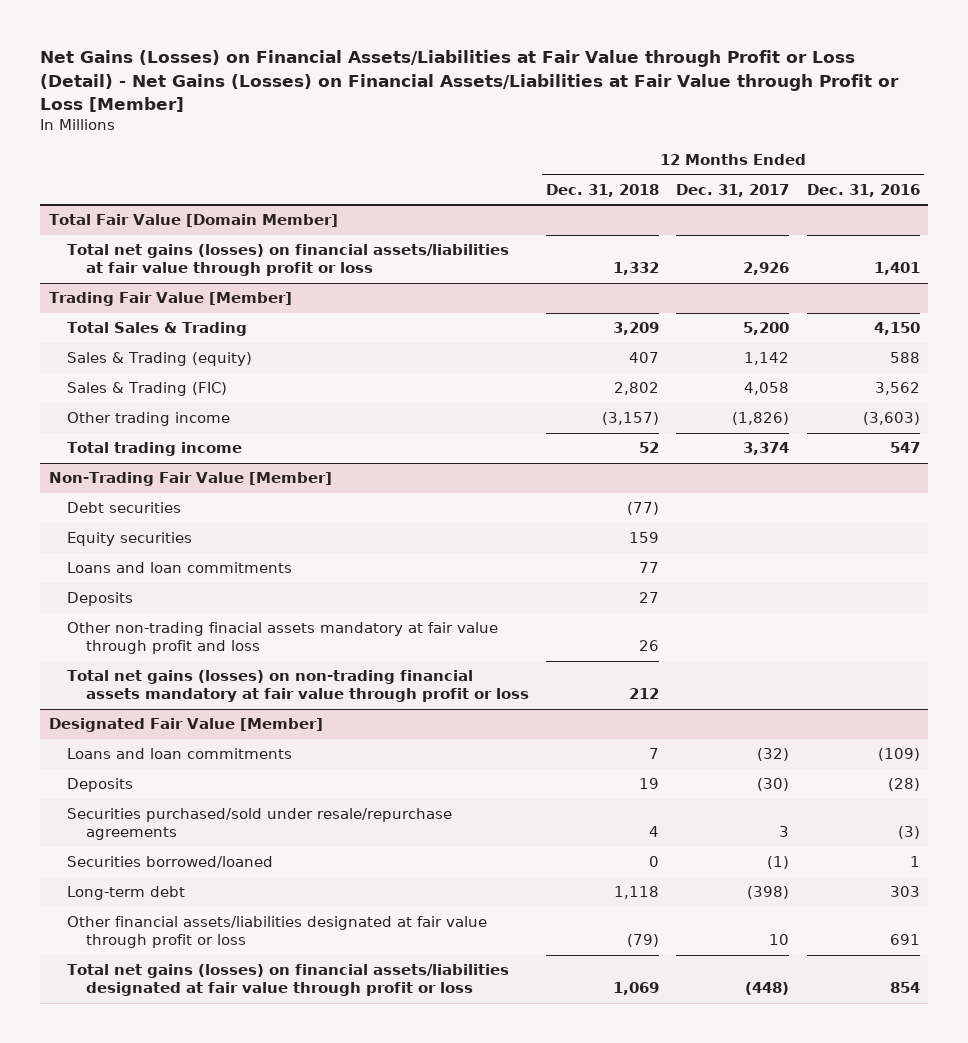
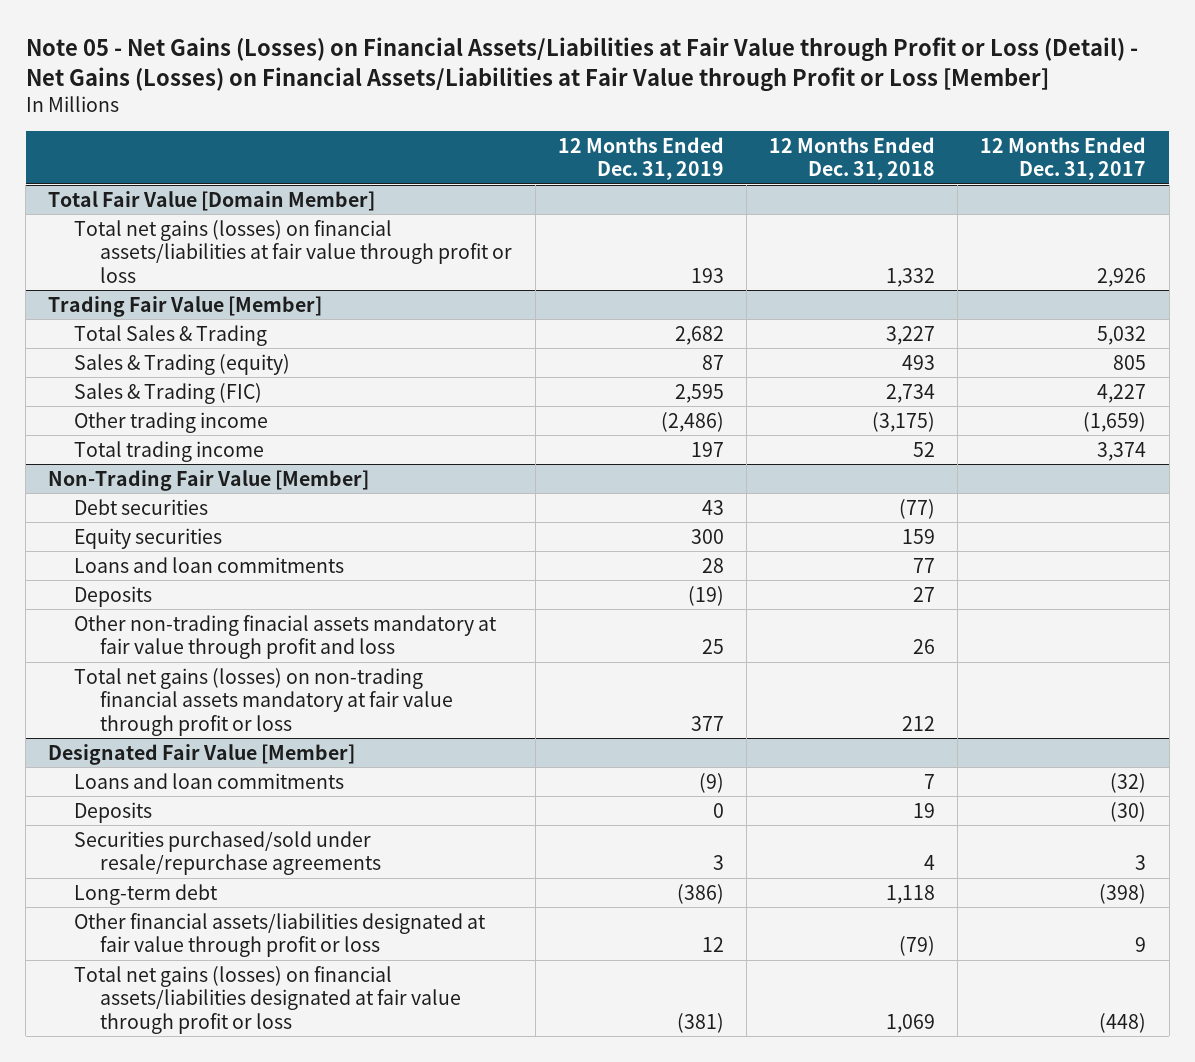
[40,50,900,112] Net Gains (Losses) on Financial Assets/Liabilities at Fair Value through Profit or Loss (Detail) - Net Gains (Losses) on Financial Assets/Liabilities at Fair Value through Profit or Loss [Member] -> [25,36,1138,92] Note 05 - Net Gains (Losses) on Financial Assets/Liabilities at Fair Value through Profit or Loss (Detail) - Net Gains (Losses) on Financial Assets/Liabilities at Fair Value through Profit or Loss [Member]
[806,184,920,198] Dec. 31, 2016 -> none
none -> [557,136,724,181] 12 Months Ended Dec. 31, 2019
[612,322,659,336] 3,209 -> [886,325,936,345] 3,227
[743,322,790,336] 5,200 -> [1097,325,1147,345] 5,032
[628,352,659,364] 407 -> [902,354,936,370] 493
[744,352,790,366] 1,142 -> [1113,354,1147,370] 805
[613,382,659,396] 2,802 -> [886,383,936,403] 2,734
[744,382,790,396] 4,058 -> [1097,383,1147,403] 4,227
[601,412,659,426] (3,157) -> [872,411,936,432] (3,175)
[732,412,790,426] (1,826) -> [1083,411,1147,432] (1,659)
[67,856,274,869] Securities borrowed/loaned -> none
[769,934,790,946] 10 -> [1135,937,1147,953] 9

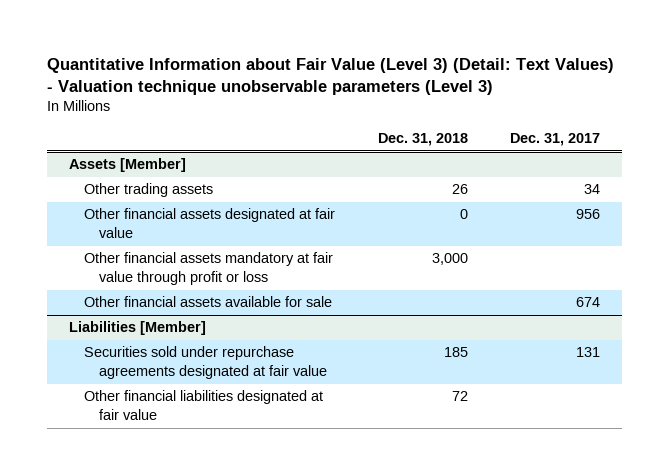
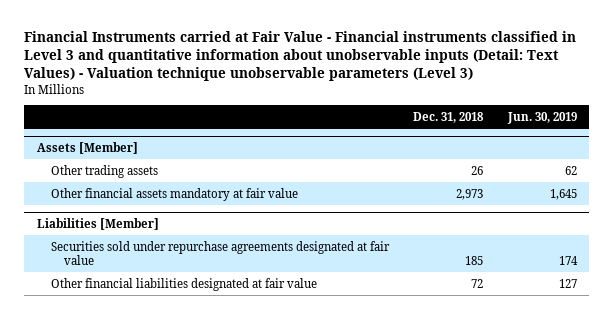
[47,57,615,96] Quantitative Information about Fair Value (Level 3) (Detail: Text Values) - Valuation technique unobservable parameters (Level 3) -> [24,31,577,82] Financial Instruments carried at Fair Value - Financial instruments classified in Level 3 and quantitative information about unobservable inputs (Detail: Text Values) - Valuation technique unobservable parameters (Level 3)
[510,133,601,147] Dec. 31, 2017 -> none
none -> [506,111,577,124] Jun. 30, 2019
[83,252,333,286] Other financial assets mandatory at fair value through profit or loss -> none
[83,296,332,308] Other financial assets available for sale -> none
[83,208,335,239] Other financial assets designated at fair value -> [50,187,298,201] Other financial assets mandatory at fair value
[459,209,468,220] 0 -> [456,188,484,200] 2,973

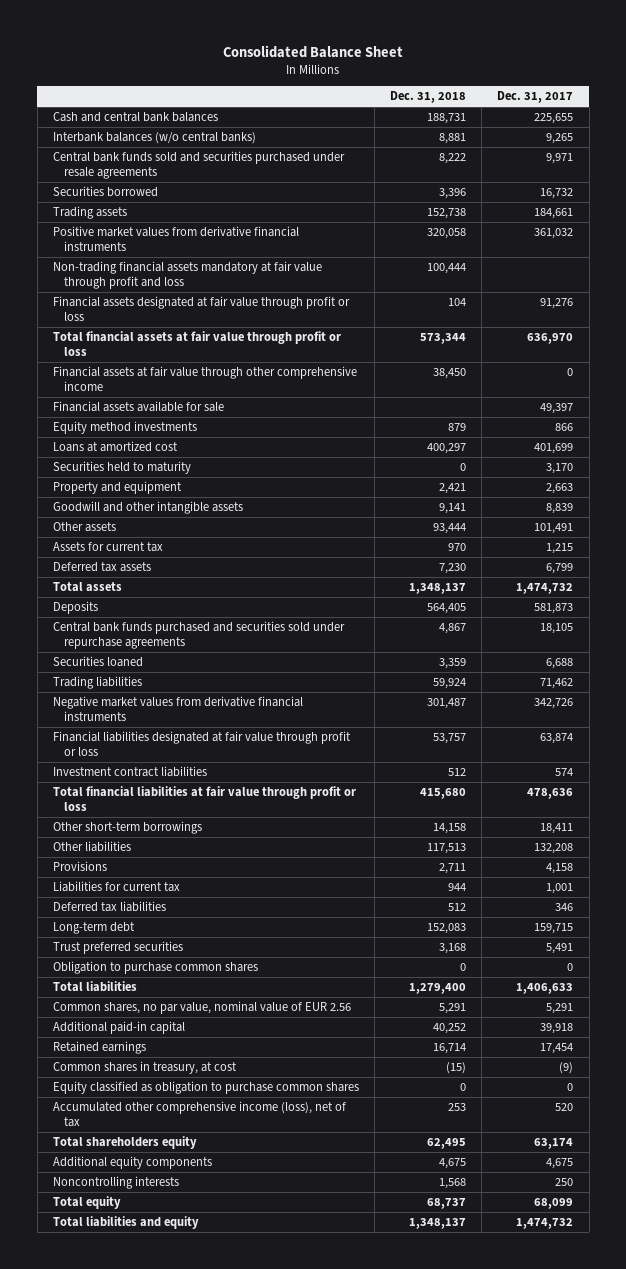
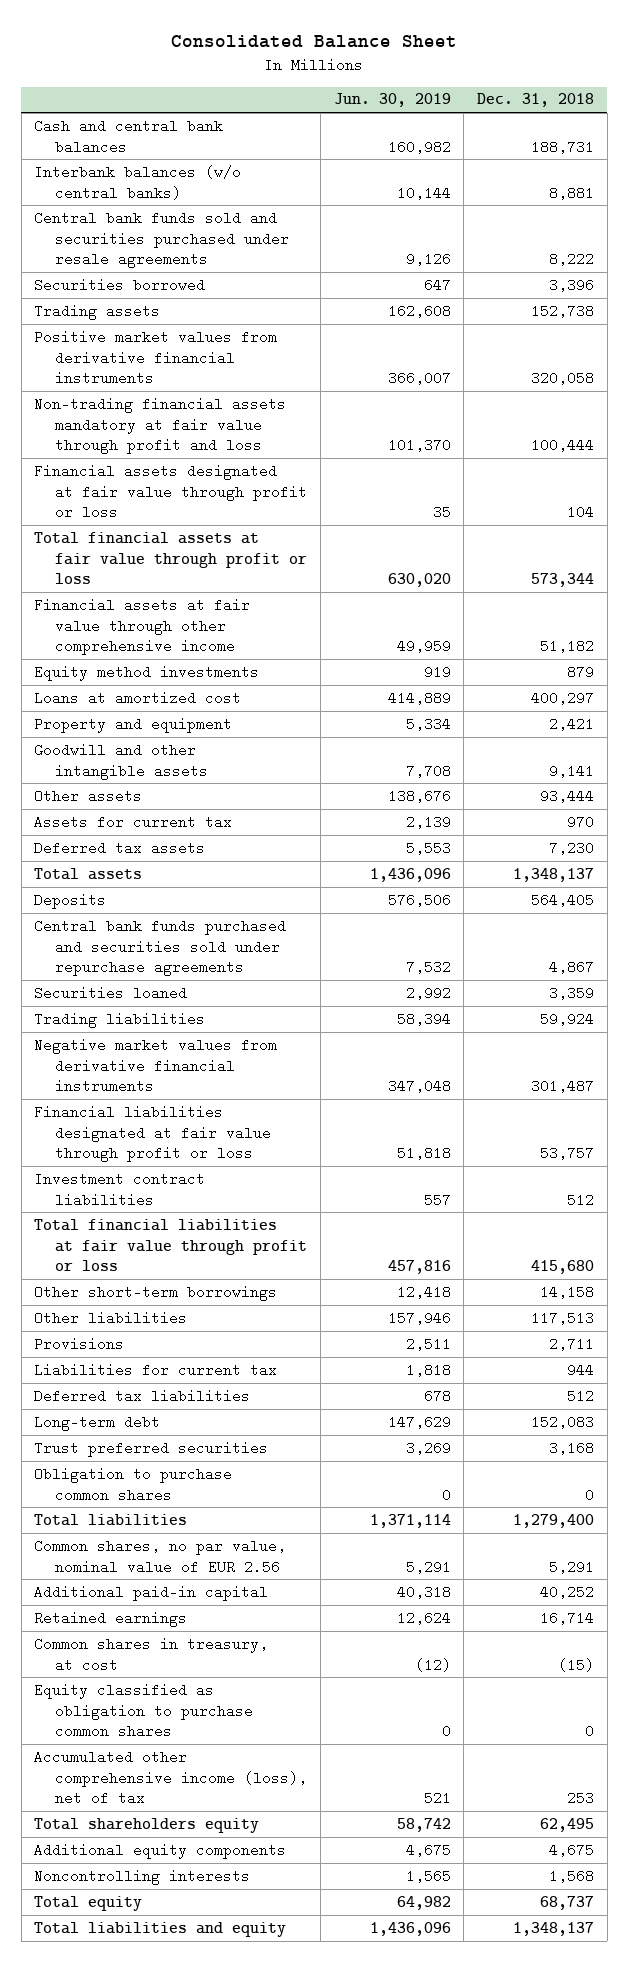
[497,91,574,104] Dec. 31, 2017 -> none
none -> [333,93,451,108] Jun. 30, 2019
[52,401,224,413] Financial assets available for sale -> none
[433,368,467,380] 38,450 -> [540,639,595,654] 51,182
[52,461,191,475] Securities held to maturity -> none

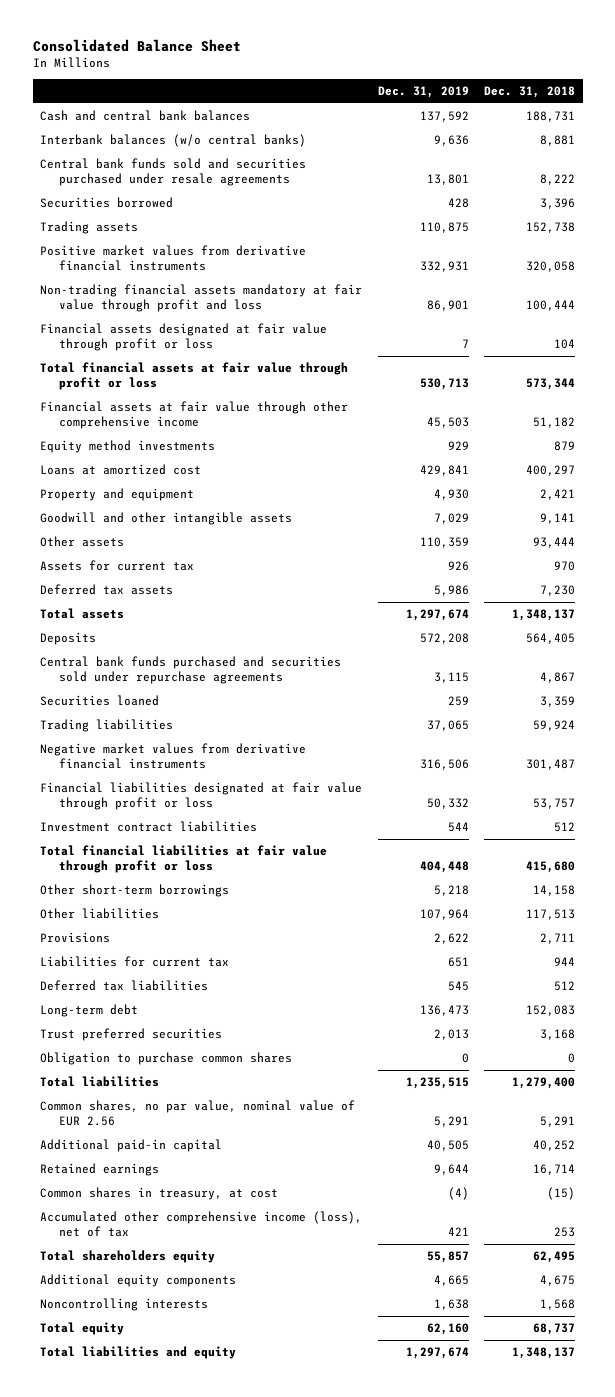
[333,93,451,108] Jun. 30, 2019 -> none
none -> [377,86,469,99] Dec. 31, 2019
[34,1682,254,1739] Equity classified as obligation to purchase common shares -> none

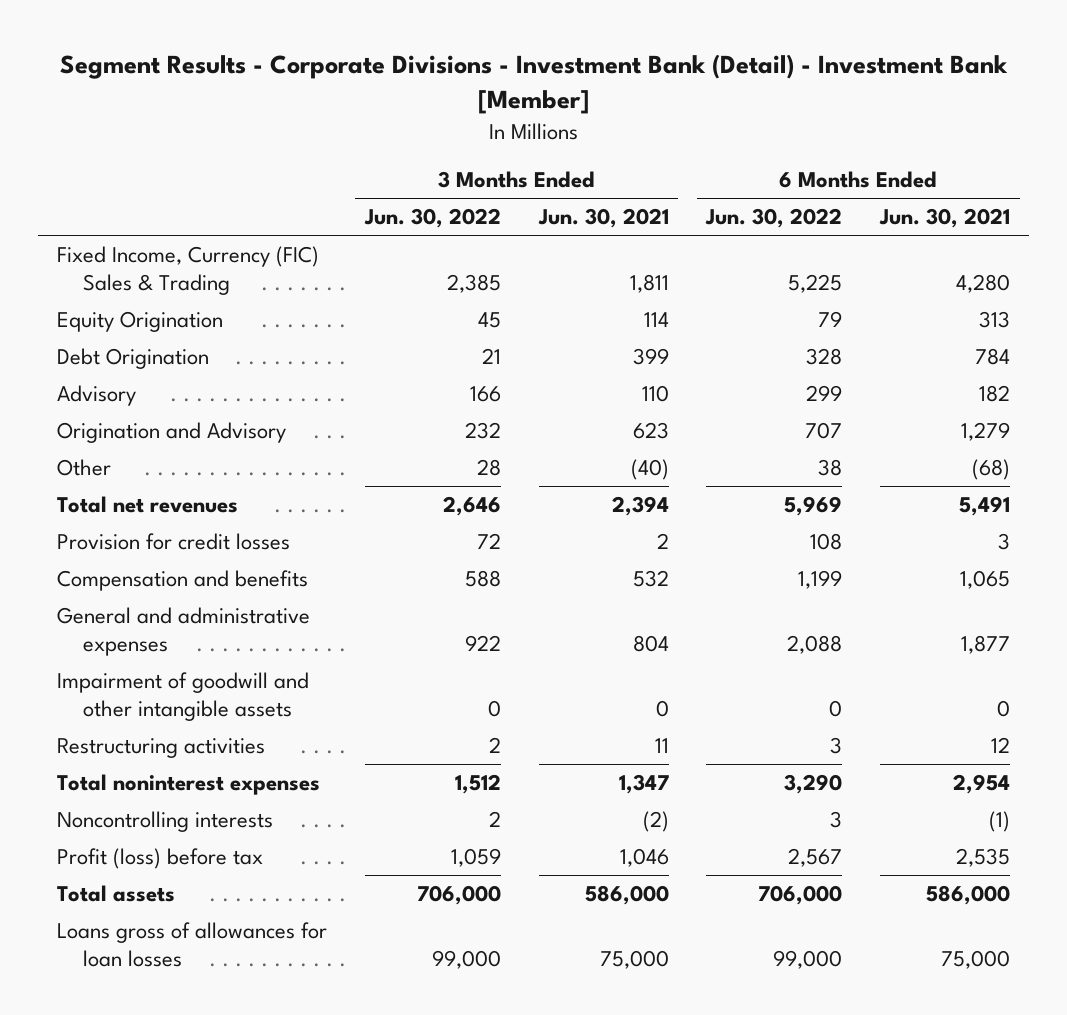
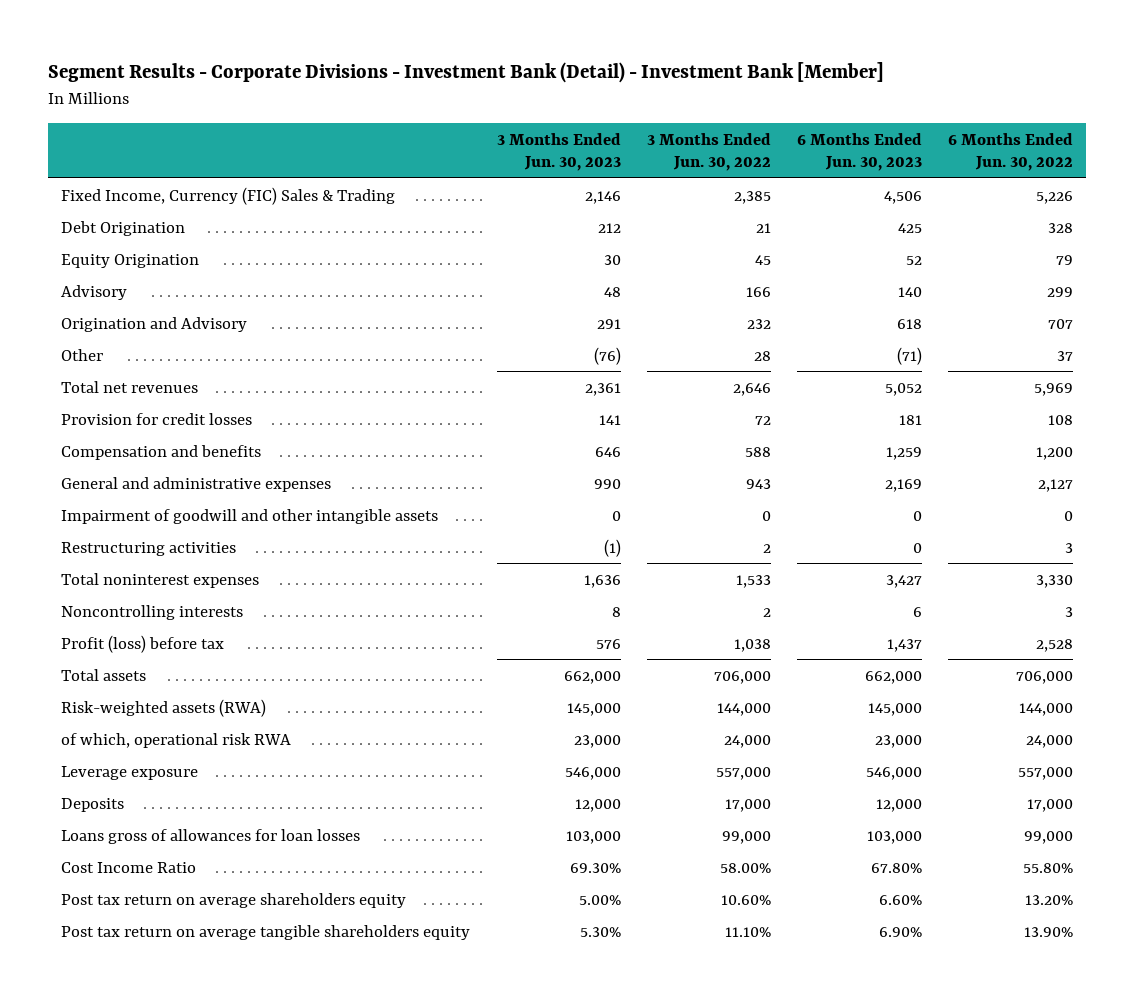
[537,208,669,229] Jun. 30, 2021 -> none
[879,208,1011,229] Jun. 30, 2021 -> none
none -> [496,132,621,172] 3 Months Ended Jun. 30, 2023
none -> [796,132,922,172] 6 Months Ended Jun. 30, 2023
[788,274,843,294] 5,225 -> [1036,190,1074,204] 5,226
[56,310,223,332] Equity Origination -> [61,253,200,268] Equity Origination
[818,458,843,476] 38 -> [1057,350,1074,361] 37
[798,569,843,589] 1,199 -> [1036,446,1074,460] 1,200
[464,635,501,652] 922 -> [745,478,771,489] 943
[787,635,843,655] 2,088 -> [1038,478,1074,492] 2,127
[454,773,501,794] 1,512 -> [735,574,771,588] 1,533
[784,773,843,794] 3,290 -> [1036,574,1074,588] 3,330
[450,847,501,867] 1,059 -> [733,638,771,652] 1,038
[788,847,843,867] 2,567 -> [1036,638,1074,652] 2,528
none -> [61,698,267,717] Risk-weighted assets (RWA)
none -> [61,732,292,748] of which, operational risk RWA
none -> [61,765,199,780] Leverage exposure
none -> [61,797,125,812] Deposits
none -> [61,861,197,873] Cost Income Ratio
none -> [61,892,407,908] Post tax return on average shareholders equity
none -> [61,924,471,940] Post tax return on average tangible shareholders equity

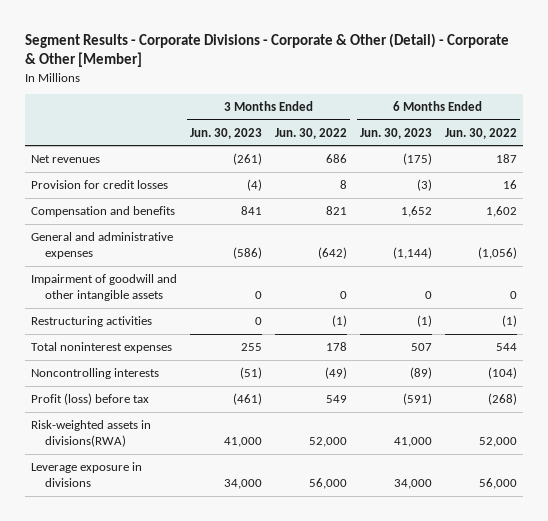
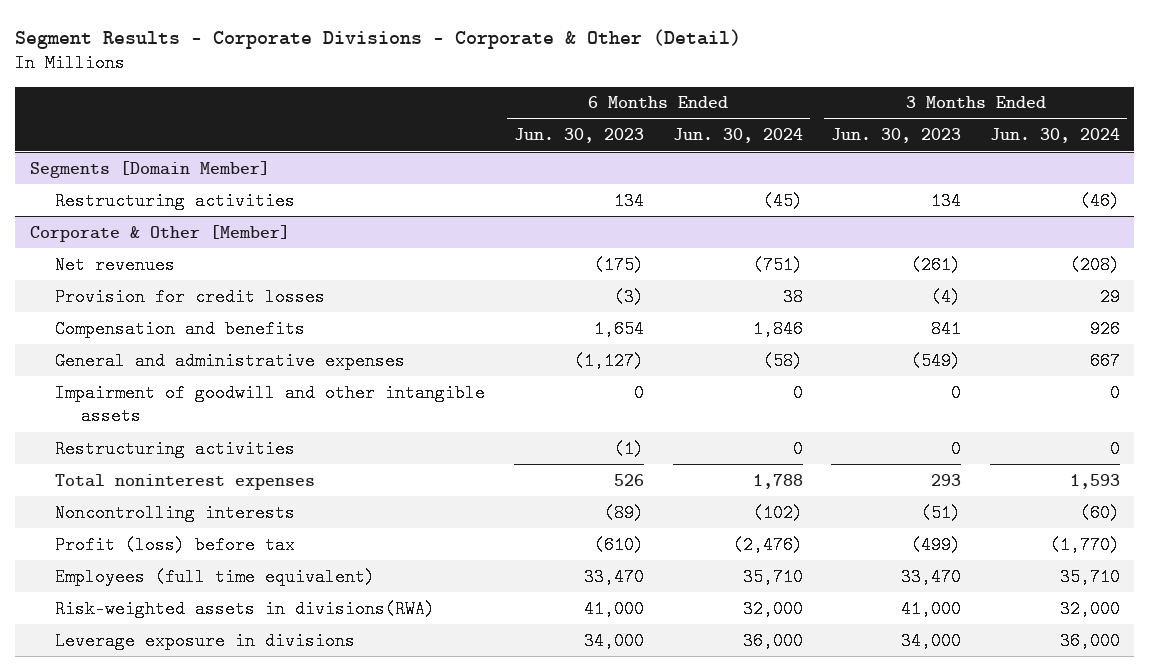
[24,32,509,68] Segment Results - Corporate Divisions - Corporate & Other (Detail) - Corporate & Other [Member] -> [15,28,742,49] Segment Results - Corporate Divisions - Corporate & Other (Detail)
[274,127,347,139] Jun. 30, 2022 -> none
[444,127,517,139] Jun. 30, 2022 -> none
none -> [672,128,803,144] Jun. 30, 2024
none -> [990,128,1121,144] Jun. 30, 2024
none -> [29,160,270,178] Segments [Domain Member]
none -> [55,191,296,210] Restructuring activities
none -> [29,224,290,242] Corporate & Other [Member]
[400,205,432,217] 1,652 -> [593,319,644,338] 1,654
[233,247,263,260] (586) -> [911,351,962,370] (549)
[392,247,432,260] (1,144) -> [573,351,644,370] (1,127)
[241,342,263,351] 255 -> [931,473,962,486] 293
[410,342,432,351] 507 -> [613,473,644,486] 526
[233,392,263,405] (461) -> [911,535,962,554] (499)
[402,392,432,405] (591) -> [593,535,644,554] (610)
none -> [55,567,376,586] Employees (full time equivalent)

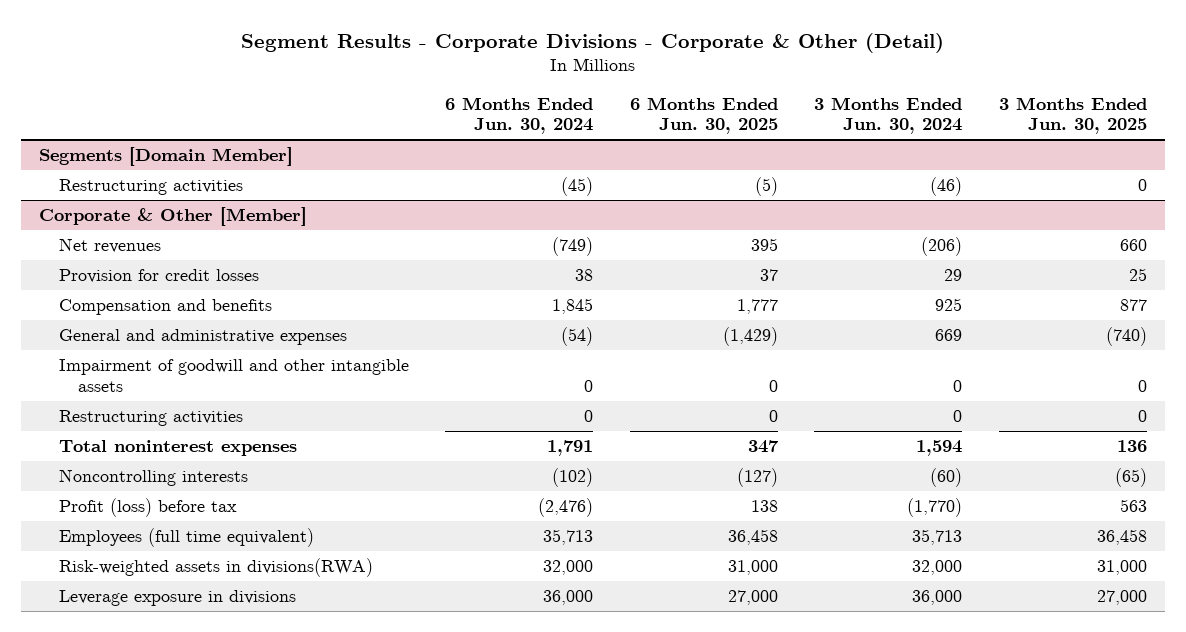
[513,128,644,144] Jun. 30, 2023 -> none
[831,128,962,144] Jun. 30, 2023 -> none
none -> [629,96,778,135] 6 Months Ended Jun. 30, 2025
none -> [998,96,1147,135] 3 Months Ended Jun. 30, 2025
[752,255,803,274] (751) -> [552,236,594,256] (749)
[1070,255,1121,274] (208) -> [921,236,963,256] (206)
[752,319,803,338] 1,846 -> [552,297,594,314] 1,845
[1090,319,1121,338] 926 -> [935,297,963,311] 925
[762,351,803,370] (58) -> [561,326,594,346] (54)
[1090,351,1121,370] 667 -> [935,328,963,341] 669
[752,473,803,489] 1,788 -> [547,439,594,456] 1,791
[1070,473,1121,489] 1,593 -> [916,439,963,456] 1,594
[742,567,803,586] 35,710 -> [543,528,594,545] 35,713
[1060,567,1121,586] 35,710 -> [912,528,963,545] 35,713

